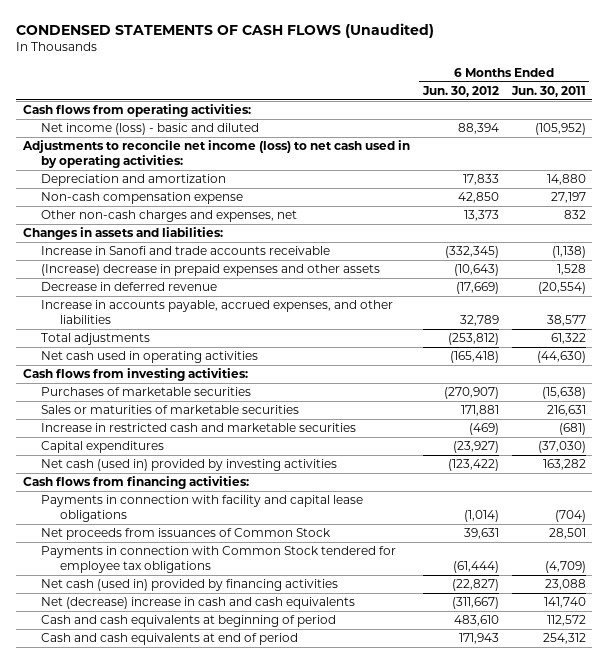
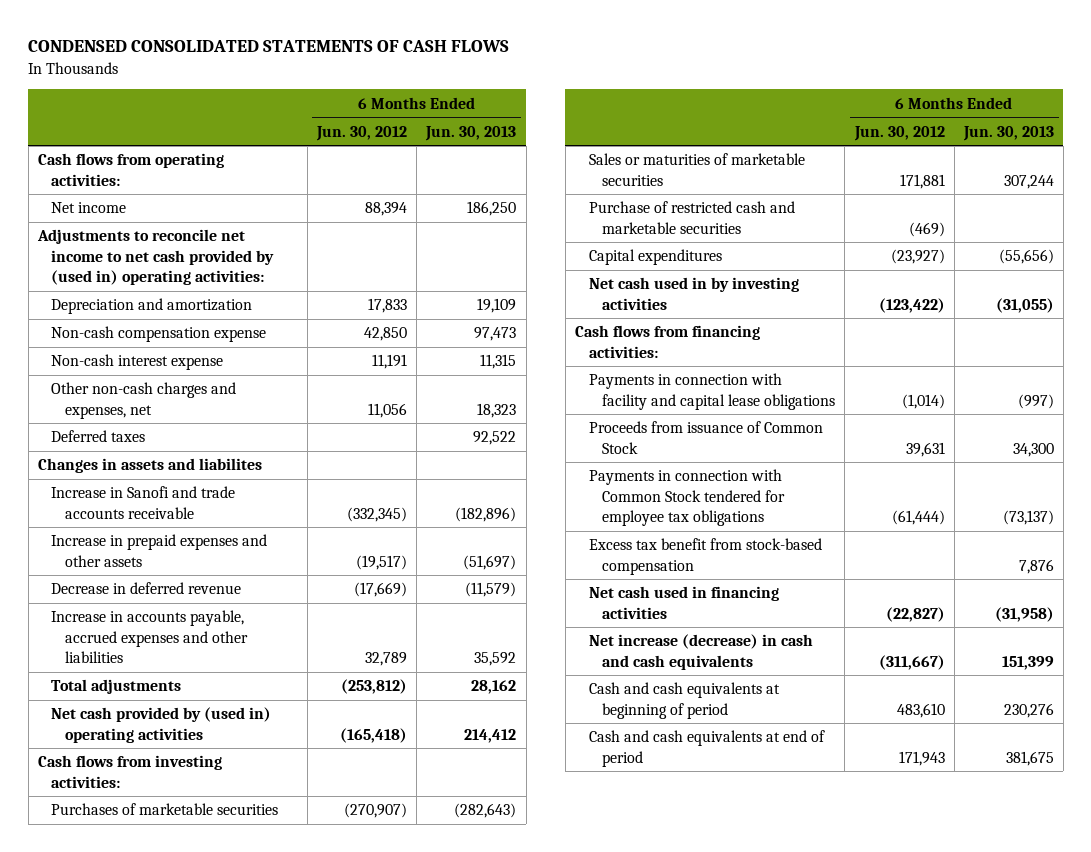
[15,22,434,38] CONDENSED STATEMENTS OF CASH FLOWS (Unaudited) -> [28,40,510,53] CONDENSED CONSOLIDATED STATEMENTS OF CASH FLOWS
[510,85,586,97] Jun. 30, 2011 -> none
none -> [425,125,517,141] Jun. 30, 2013
[41,123,260,136] Net income (loss) - basic and diluted -> [51,202,127,214] Net income
[21,140,410,168] Adjustments to reconcile net income (loss) to net cash used in by operating activities: -> [36,229,275,285] Adjustments to reconcile net income to net cash provided by (used in) operating activities:
none -> [51,354,224,371] Non-cash interest expense
[463,210,499,222] 13,373 -> [368,402,408,418] 11,056
none -> [51,430,146,443] Deferred taxes
[22,227,223,241] Changes in assets and liabilities: -> [37,458,262,474] Changes in assets and liabilites
[41,264,381,277] (Increase) decrease in prepaid expenses and other assets -> [51,534,268,567] Increase in prepaid expenses and other assets
[453,264,499,277] (10,643) -> [356,554,408,570] (19,517)
[41,300,394,324] Increase in accounts payable, accrued expenses, and other liabilities -> [51,610,249,663] Increase in accounts payable, accrued expenses and other liabilities
[41,351,259,364] Net cash used in operating activities -> [51,707,272,743] Net cash provided by (used in) operating activities
[41,423,357,433] Increase in restricted cash and marketable securities -> [588,201,795,234] Purchase of restricted cash and marketable securities
[41,459,338,472] Net cash (used in) provided by investing activities -> [588,277,799,310] Net cash used in by investing activities
[41,528,332,541] Net proceeds from issuances of Common Stock -> [588,421,823,454] Proceeds from issuance of Common Stock
none -> [588,538,822,575] Excess tax benefit from stock-based compensation
[41,579,339,592] Net cash (used in) provided by financing activities -> [588,586,779,619] Net cash used in financing activities
[41,597,356,610] Net (decrease) increase in cash and cash equivalents -> [588,634,813,670] Net increase (decrease) in cash and cash equivalents

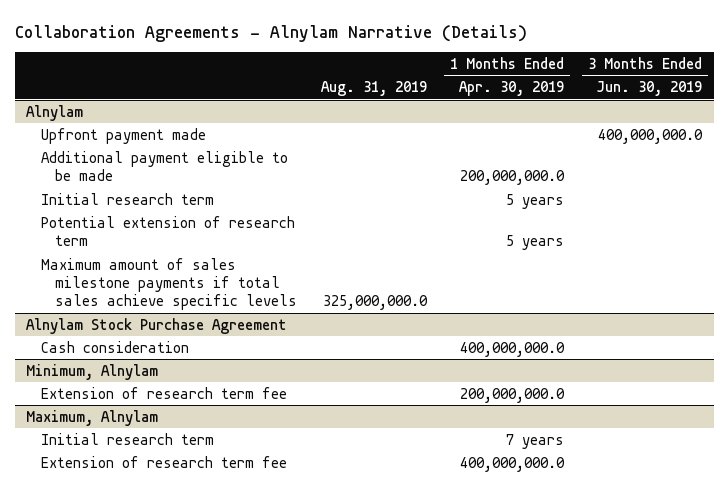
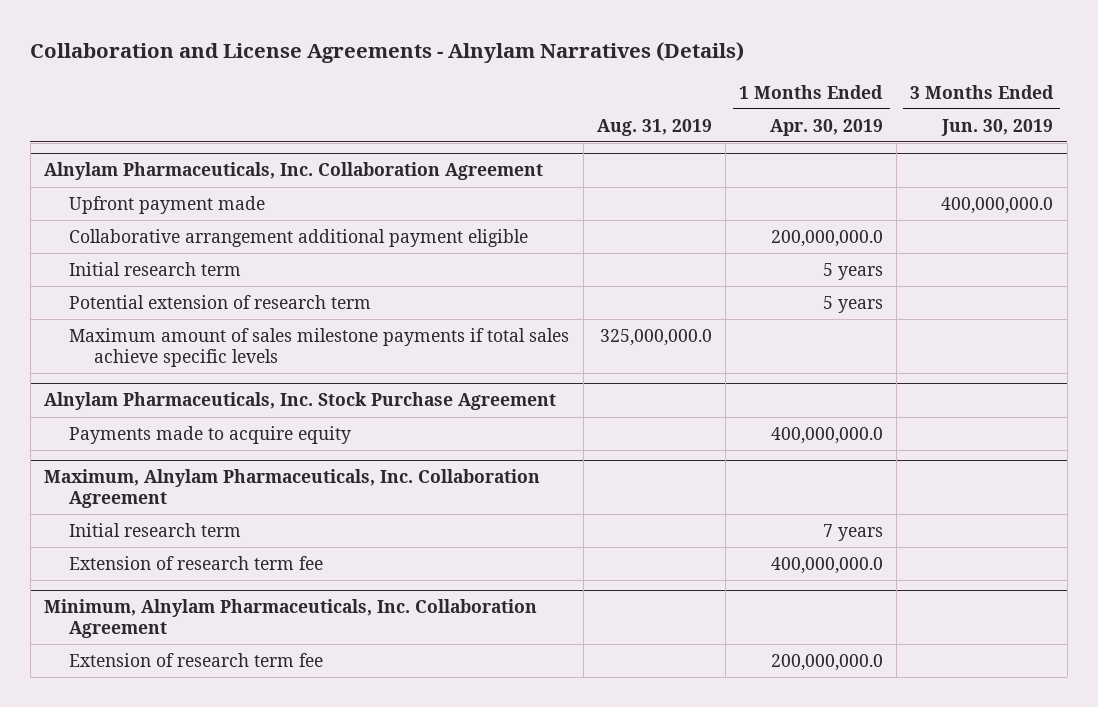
[14,24,527,42] Collaboration Agreements - Alnylam Narrative (Details) -> [30,41,745,63] Collaboration and License Agreements - Alnylam Narratives (Details)
[26,104,84,121] Alnylam -> [44,162,544,181] Alnylam Pharmaceuticals, Inc. Collaboration Agreement
[40,150,288,182] Additional payment eligible to be made -> [69,228,529,247] Collaborative arrangement additional payment eligible
[26,363,159,380] Minimum, Alnylam -> none
[40,386,287,399] Extension of research term fee -> none
[26,409,159,426] Maximum, Alnylam -> none
[26,317,288,334] Alnylam Stock Purchase Agreement -> [44,392,557,411] Alnylam Pharmaceuticals, Inc. Stock Purchase Agreement
[40,340,189,353] Cash consideration -> [69,425,352,444] Payments made to acquire equity
none -> [44,469,541,509] Maximum, Alnylam Pharmaceuticals, Inc. Collaboration Agreement
none -> [44,599,538,639] Minimum, Alnylam Pharmaceuticals, Inc. Collaboration Agreement
none -> [69,652,324,667] Extension of research term fee

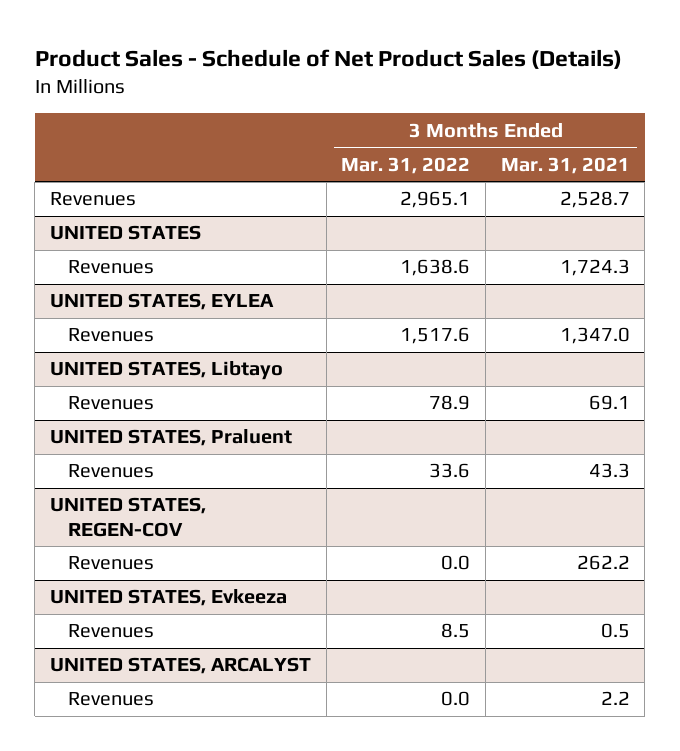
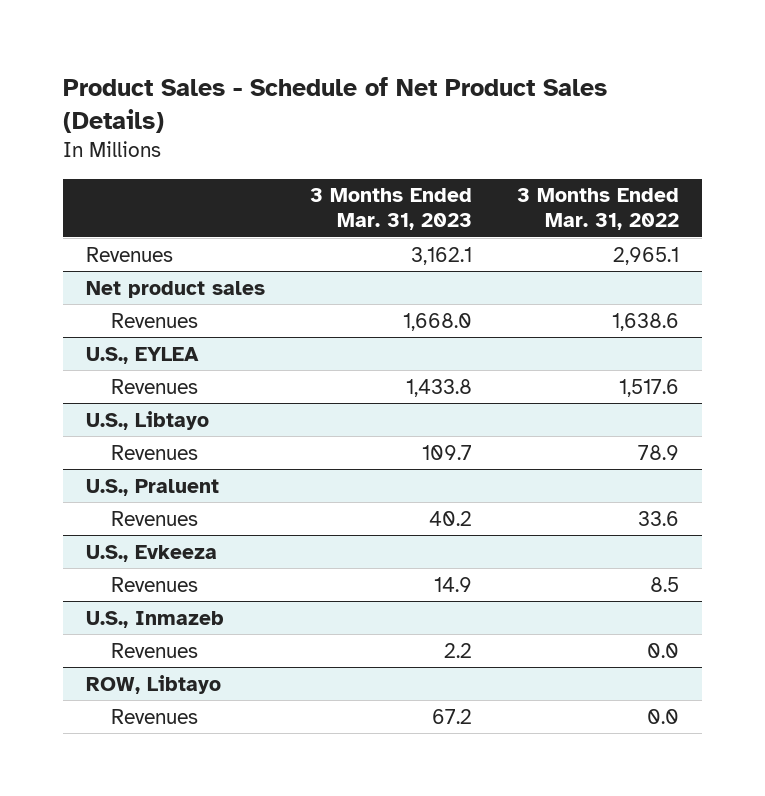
[500,156,630,174] Mar. 31, 2021 -> none
none -> [310,188,473,231] 3 Months Ended Mar. 31, 2023
[49,225,201,241] UNITED STATES -> none
none -> [85,280,265,298] Net product sales
[49,293,274,311] UNITED STATES, EYLEA -> none
none -> [85,346,199,364] U.S., EYLEA
[49,361,283,381] UNITED STATES, Libtayo -> none
none -> [85,410,209,430] U.S., Libtayo
[49,429,292,447] UNITED STATES, Praluent -> none
none -> [85,478,219,496] U.S., Praluent
[49,497,206,537] UNITED STATES, REGEN-COV -> none
[68,556,155,571] Revenues -> none
[49,589,287,607] UNITED STATES, Evkeeza -> none
none -> [85,544,217,562] U.S., Evkeeza
[49,657,311,675] UNITED STATES, ARCALYST -> none
none -> [85,610,224,628] U.S., Inmazeb
none -> [85,674,221,694] ROW, Libtayo
none -> [110,708,198,724] Revenues

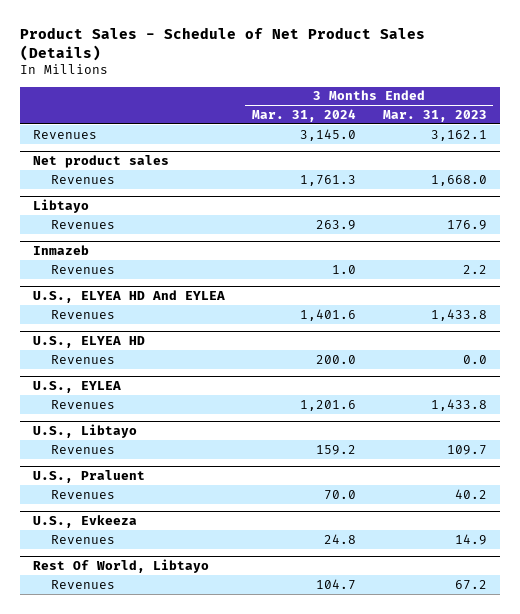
[517,188,680,231] 3 Months Ended Mar. 31, 2022 -> none
none -> [251,108,356,122] Mar. 31, 2024
none -> [33,198,90,213] Libtayo
none -> [51,219,116,229] Revenues
none -> [33,244,90,255] Inmazeb
none -> [51,264,116,274] Revenues
none -> [33,289,226,303] U.S., ELYEA HD And EYLEA
none -> [51,309,116,319] Revenues
none -> [33,335,146,348] U.S., ELYEA HD
none -> [51,354,116,364] Revenues
[85,610,224,628] U.S., Inmazeb -> none
[110,642,198,658] Revenues -> none
[85,674,221,694] ROW, Libtayo -> none
none -> [33,558,210,573] Rest Of World, Libtayo

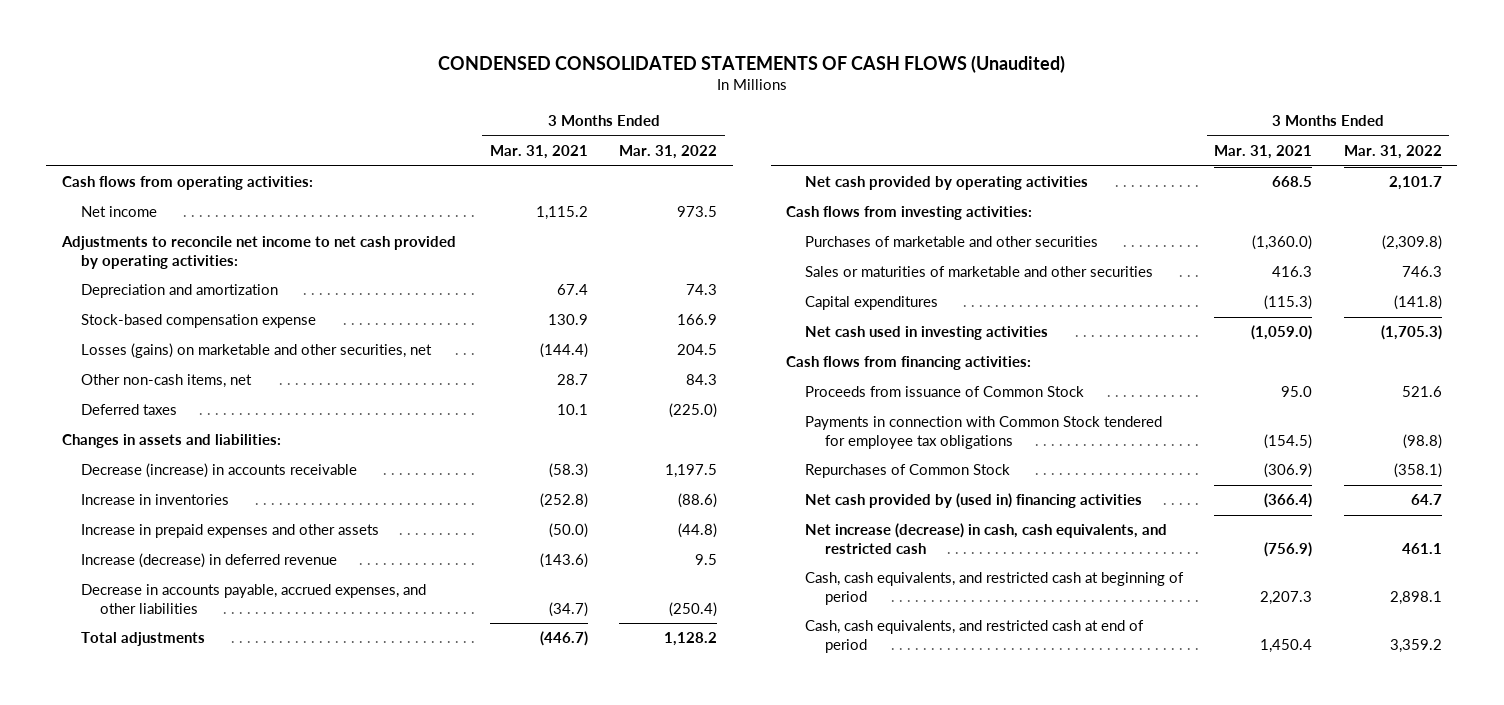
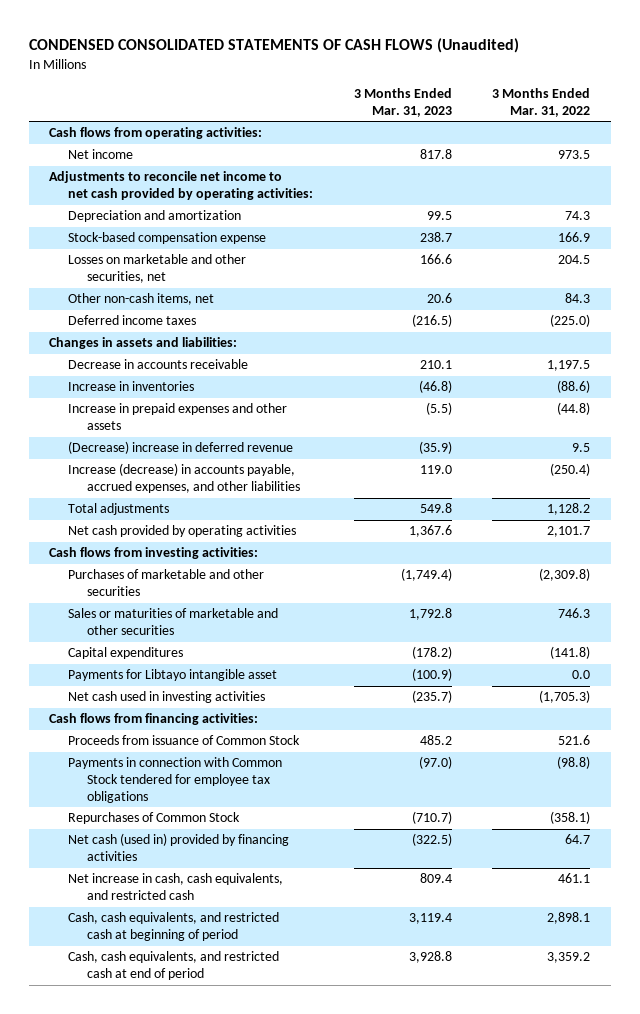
[490,145,589,160] Mar. 31, 2021 -> none
none -> [353,88,452,117] 3 Months Ended Mar. 31, 2023
[81,343,433,359] Losses (gains) on marketable and other securities, net -> [68,254,247,284] Losses on marketable and other securities, net
[81,404,178,416] Deferred taxes -> [68,315,197,326] Deferred income taxes
[81,463,358,479] Decrease (increase) in accounts receivable -> [68,359,249,370] Decrease in accounts receivable
[81,553,338,569] Increase (decrease) in deferred revenue -> [68,441,294,455] (Decrease) increase in deferred revenue
[81,584,427,614] Decrease in accounts payable, accrued expenses, and other liabilities -> [68,463,300,494] Increase (decrease) in accounts payable, accrued expenses, and other liabilities
none -> [68,669,278,682] Payments for Libtayo intangible asset
[805,493,1143,509] Net cash provided by (used in) financing activities -> [68,833,290,862] Net cash (used in) provided by financing activities
[805,523,1168,554] Net increase (decrease) in cash, cash equivalents, and restricted cash -> [68,873,284,901] Net increase in cash, cash equivalents, and restricted cash

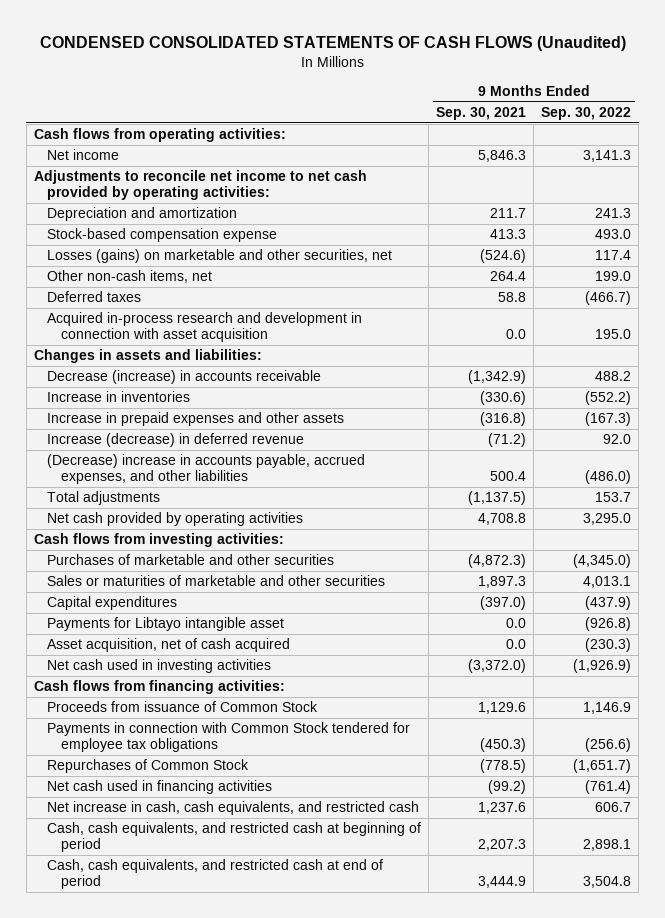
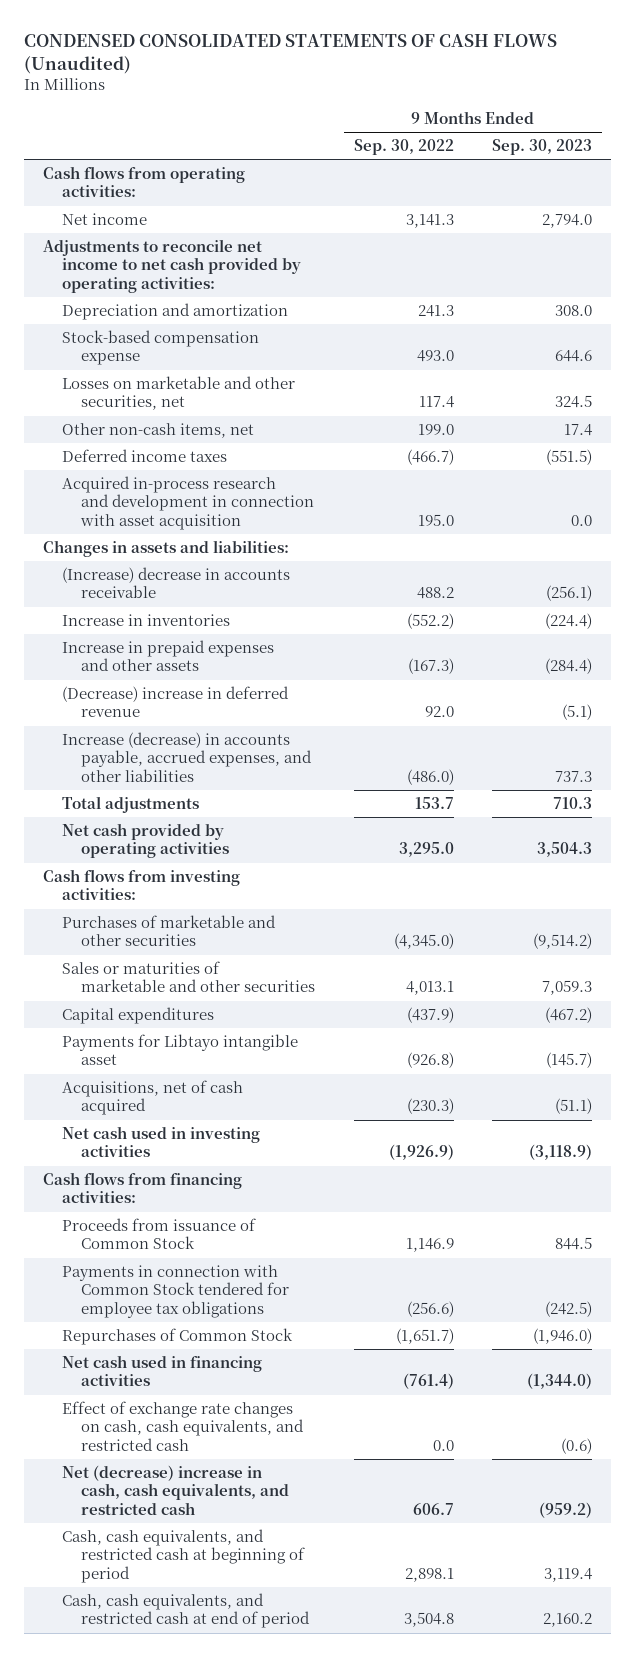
[436,106,527,120] Sep. 30, 2021 -> none
none -> [492,139,593,156] Sep. 30, 2023
[47,249,393,264] Losses (gains) on marketable and other securities, net -> [62,376,296,411] Losses on marketable and other securities, net
[47,291,142,303] Deferred taxes -> [62,449,228,463] Deferred income taxes
[47,370,322,385] Decrease (increase) in accounts receivable -> [62,567,291,599] (Increase) decrease in accounts receivable
[47,433,305,448] Increase (decrease) in deferred revenue -> [62,686,290,718] (Decrease) increase in deferred revenue
[47,454,366,485] (Decrease) increase in accounts payable, accrued expenses, and other liabilities -> [62,732,313,782] Increase (decrease) in accounts payable, accrued expenses, and other liabilities
[47,638,291,653] Asset acquisition, net of cash acquired -> [62,1080,244,1116] Acquisitions, net of cash acquired
none -> [62,1401,305,1451] Effect of exchange rate changes on cash, cash equivalents, and restricted cash
[47,801,420,816] Net increase in cash, cash equivalents, and restricted cash -> [62,1465,290,1515] Net (decrease) increase in cash, cash equivalents, and restricted cash

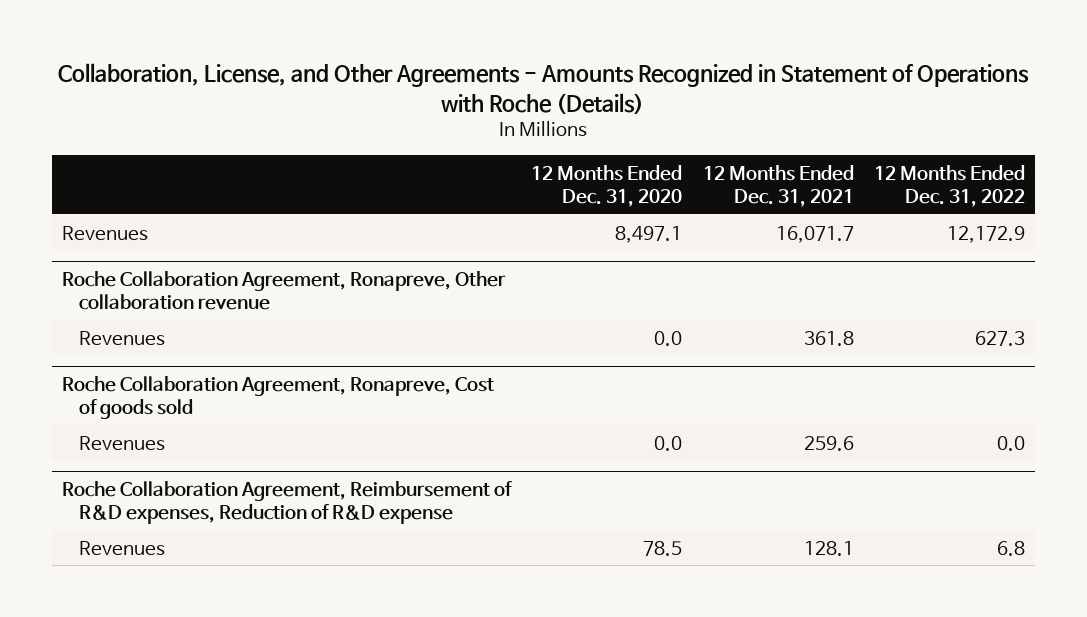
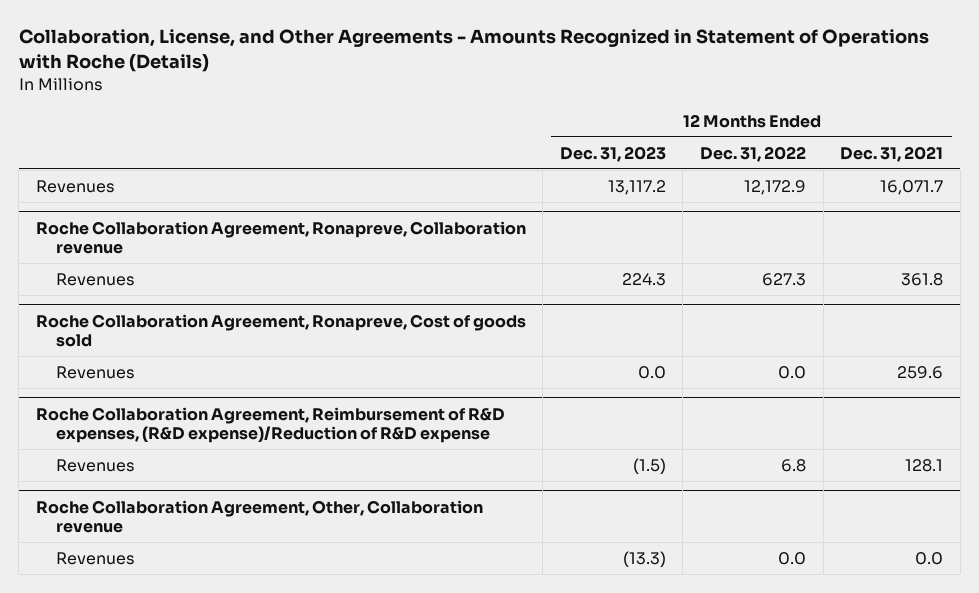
[531,164,683,207] 12 Months Ended Dec. 31, 2020 -> none
none -> [559,145,666,162] Dec. 31, 2023
[62,271,507,310] Roche Collaboration Agreement, Ronapreve, Other collaboration revenue -> [35,220,526,255] Roche Collaboration Agreement, Ronapreve, Collaboration revenue
[62,481,513,524] Roche Collaboration Agreement, Reimbursement of R&D expenses, Reduction of R&D expense -> [35,406,505,444] Roche Collaboration Agreement, Reimbursement of R&D expenses, (R&D expense)/Reduction of R&D expense
none -> [35,499,483,534] Roche Collaboration Agreement, Other, Collaboration revenue
none -> [55,551,135,565] Revenues

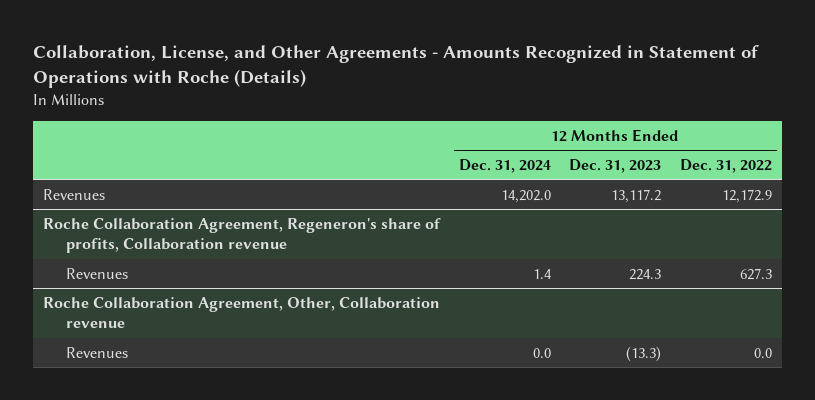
[840,145,944,162] Dec. 31, 2021 -> none
none -> [458,158,551,173] Dec. 31, 2024
[35,220,526,255] Roche Collaboration Agreement, Ronapreve, Collaboration revenue -> none
none -> [42,217,441,254] Roche Collaboration Agreement, Regeneron's share of profits, Collaboration revenue
[35,313,526,348] Roche Collaboration Agreement, Ronapreve, Cost of goods sold -> none
[55,365,135,379] Revenues -> none
[35,406,505,444] Roche Collaboration Agreement, Reimbursement of R&D expenses, (R&D expense)/Reduction of R&D expense -> none
[55,458,135,472] Revenues -> none

